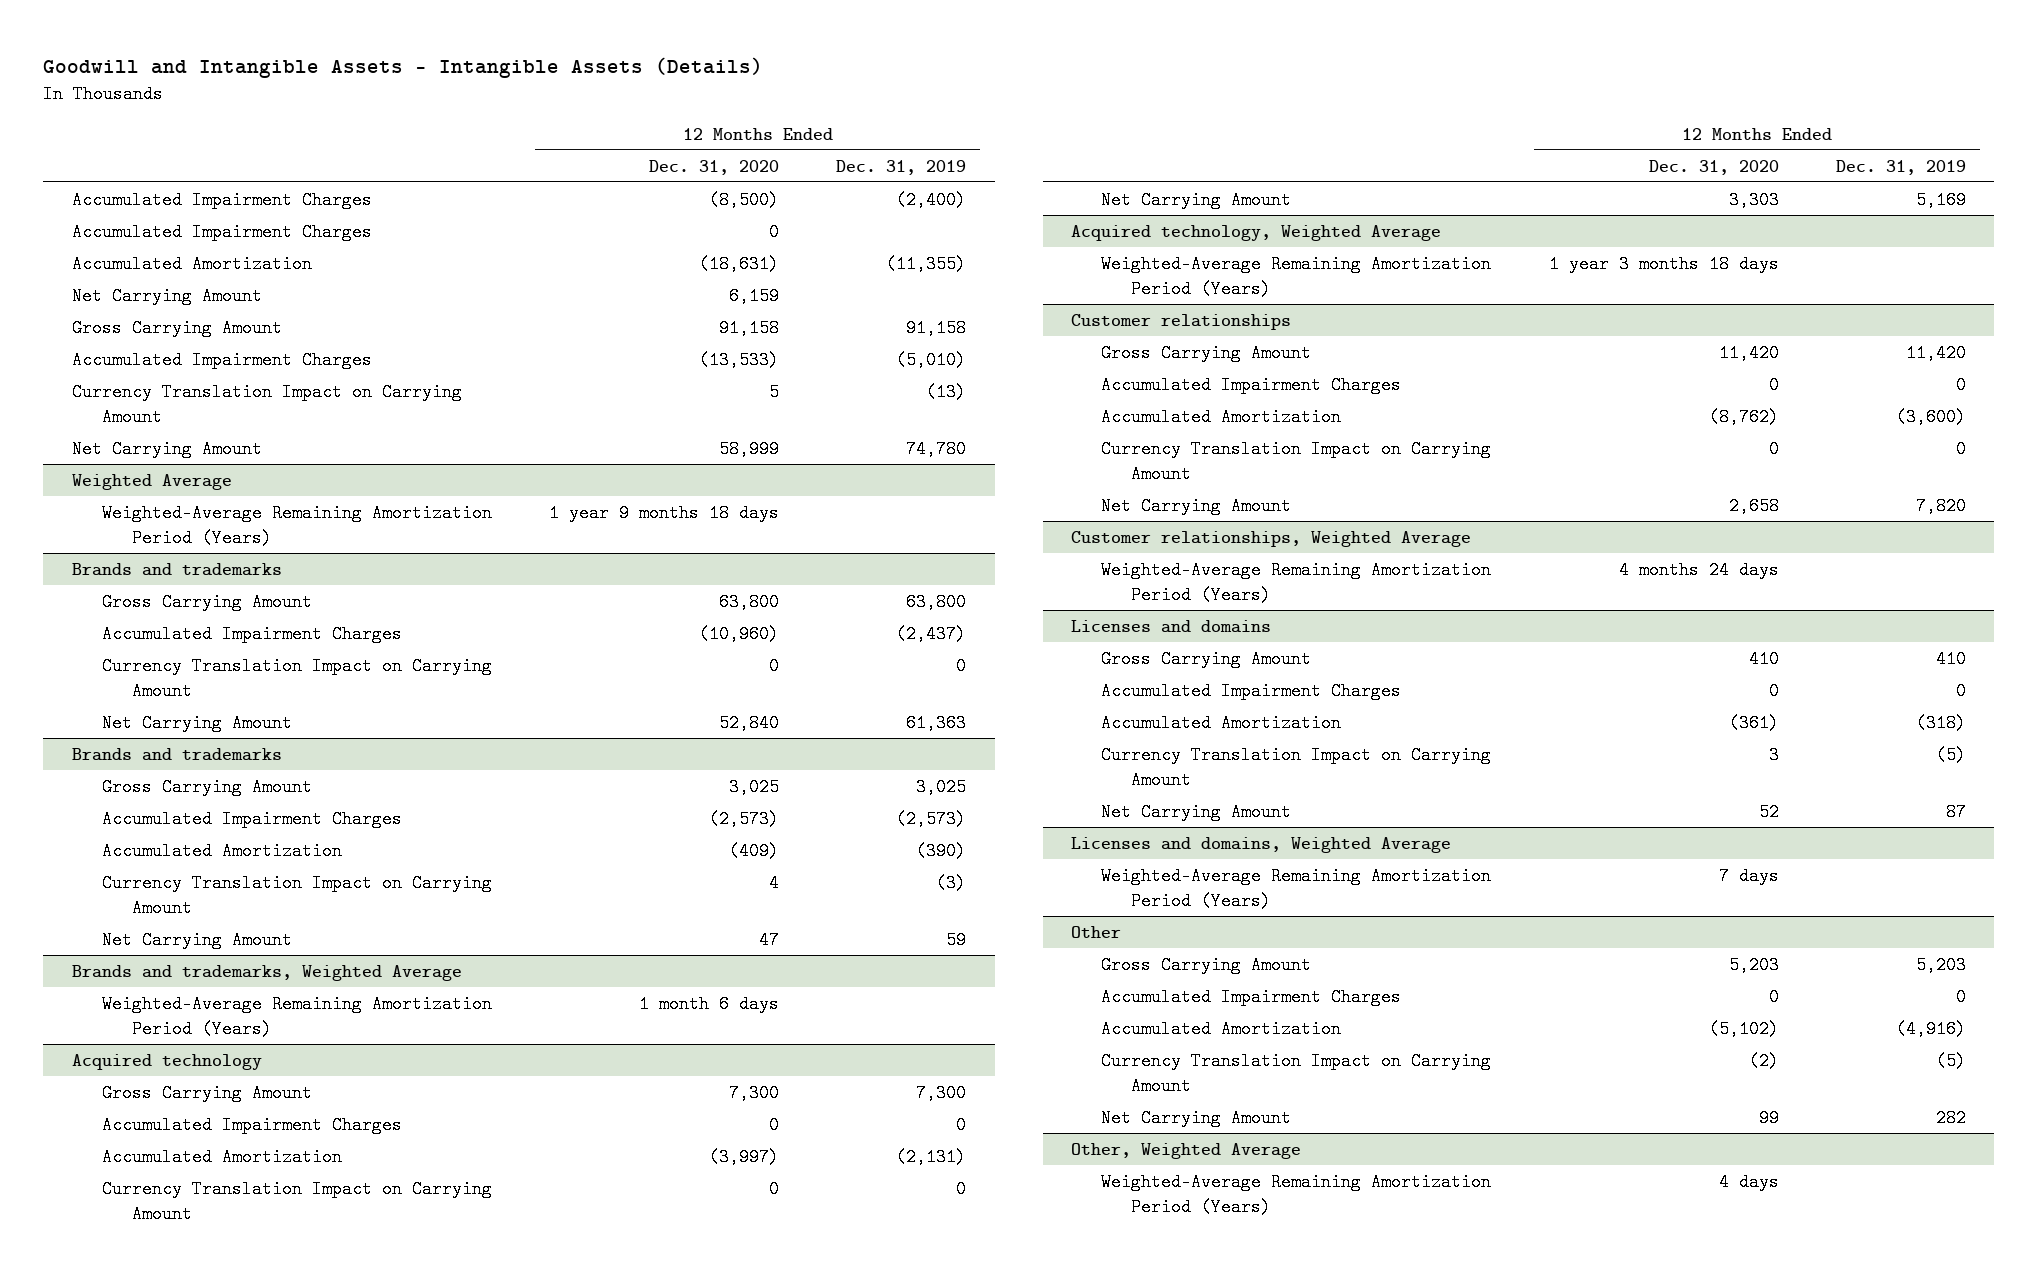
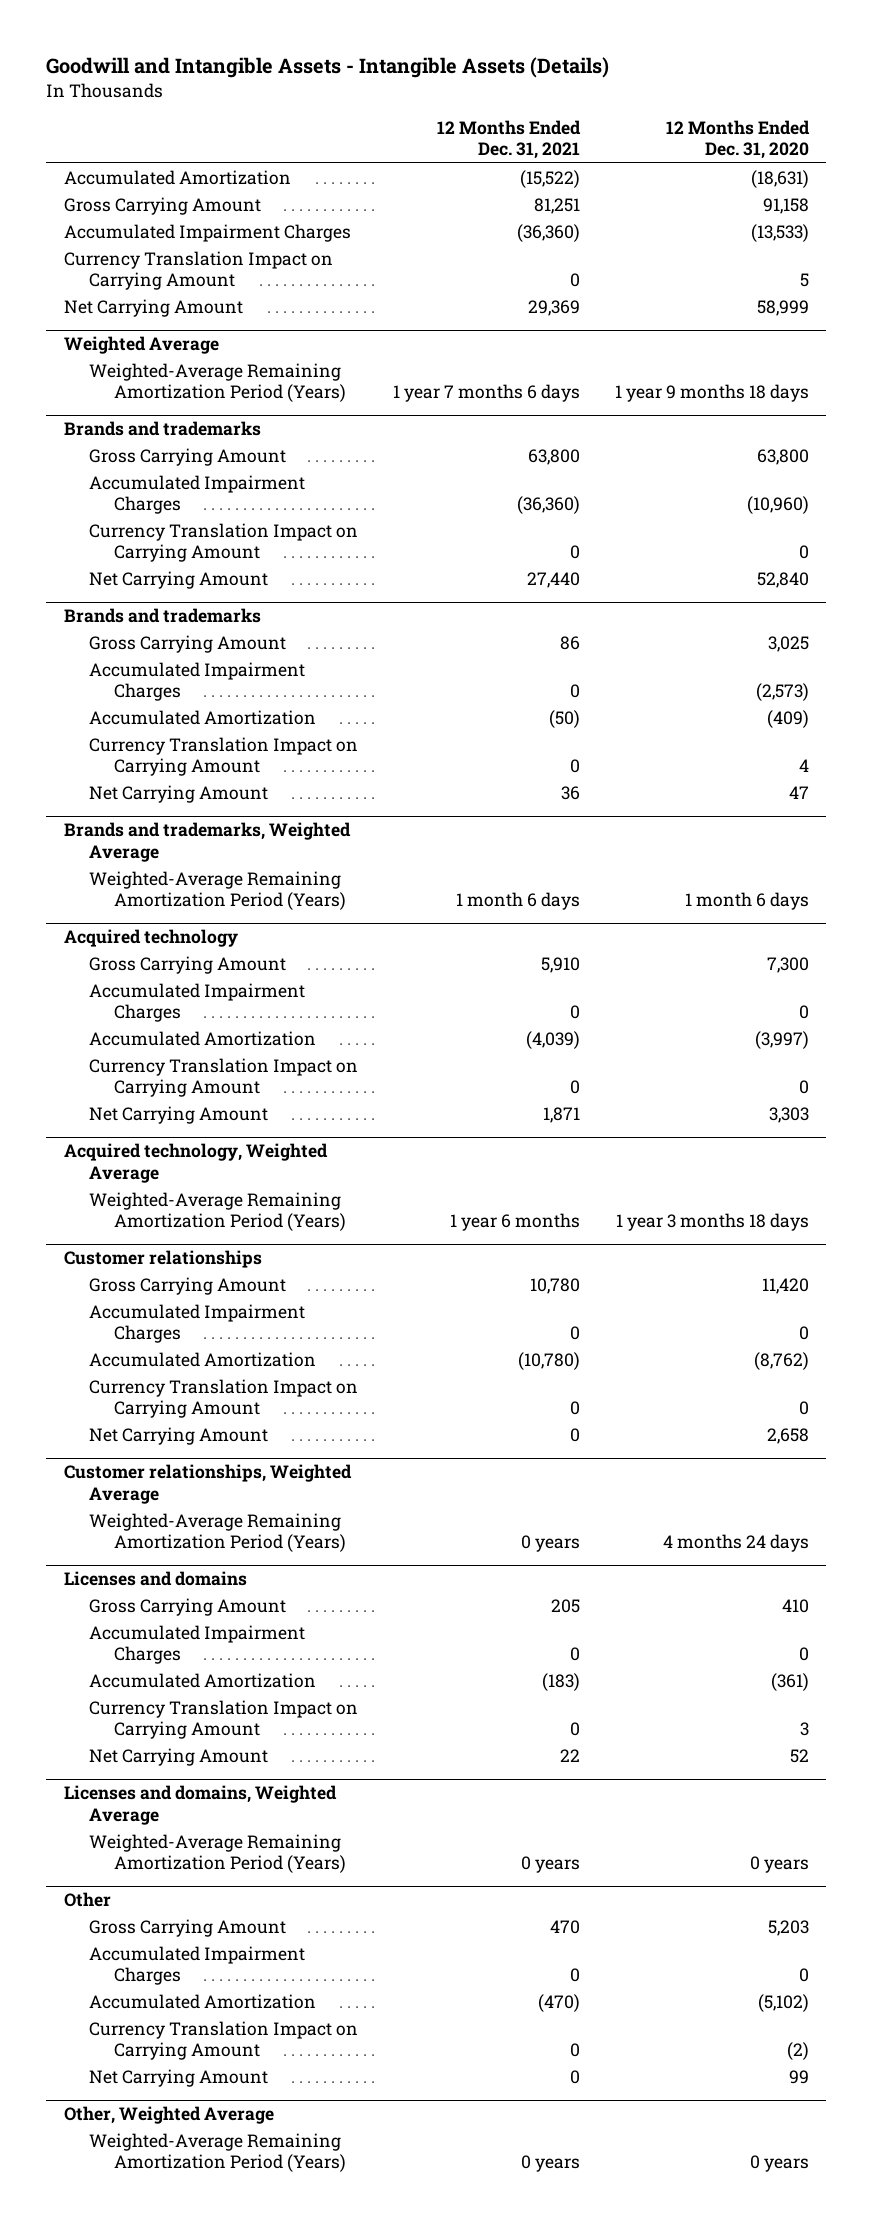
[836,159,967,175] Dec. 31, 2019 -> none
none -> [436,120,581,160] 12 Months Ended Dec. 31, 2021
[71,190,372,209] Accumulated Impairment Charges -> none
[71,222,372,241] Accumulated Impairment Charges -> none
[71,286,262,305] Net Carrying Amount -> none
[1718,866,1779,885] 7 days -> [749,1856,809,1874] 0 years
[1718,1172,1779,1191] 4 days -> [749,2155,809,2173] 0 years

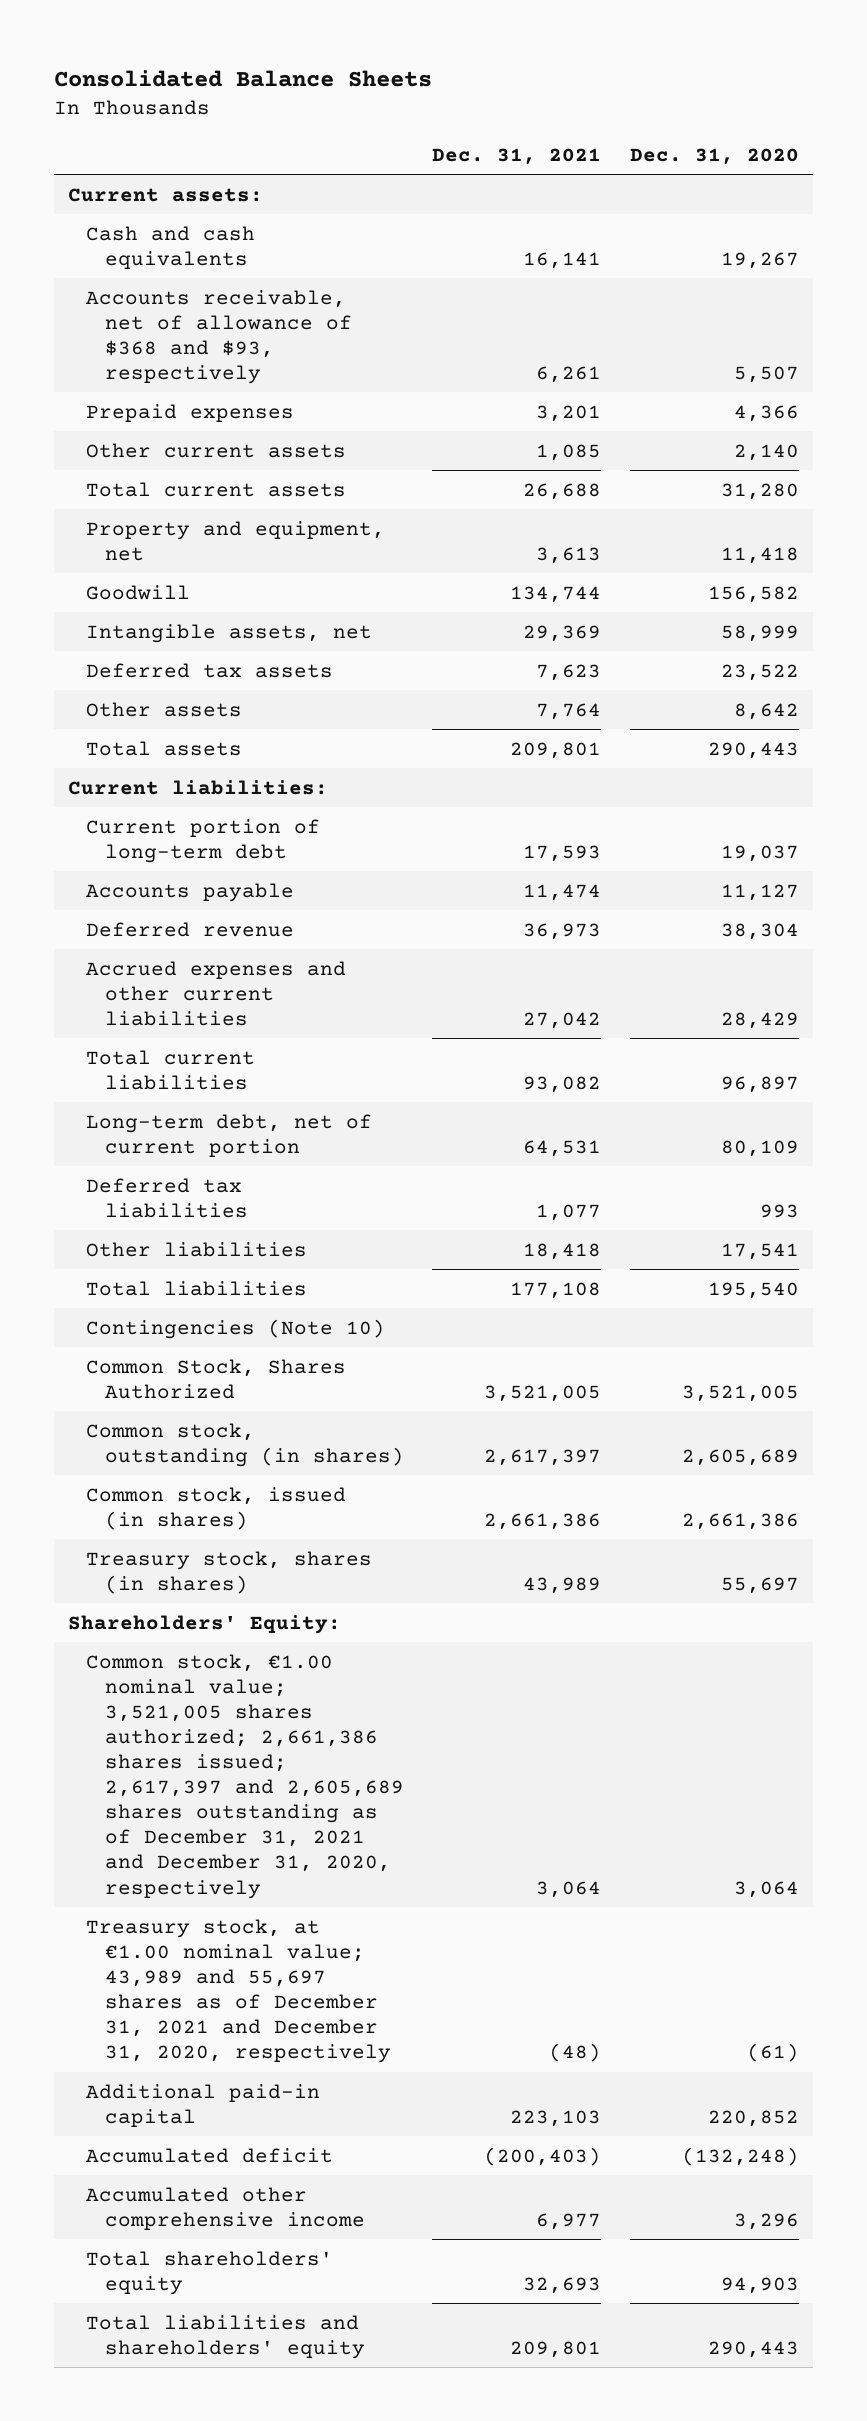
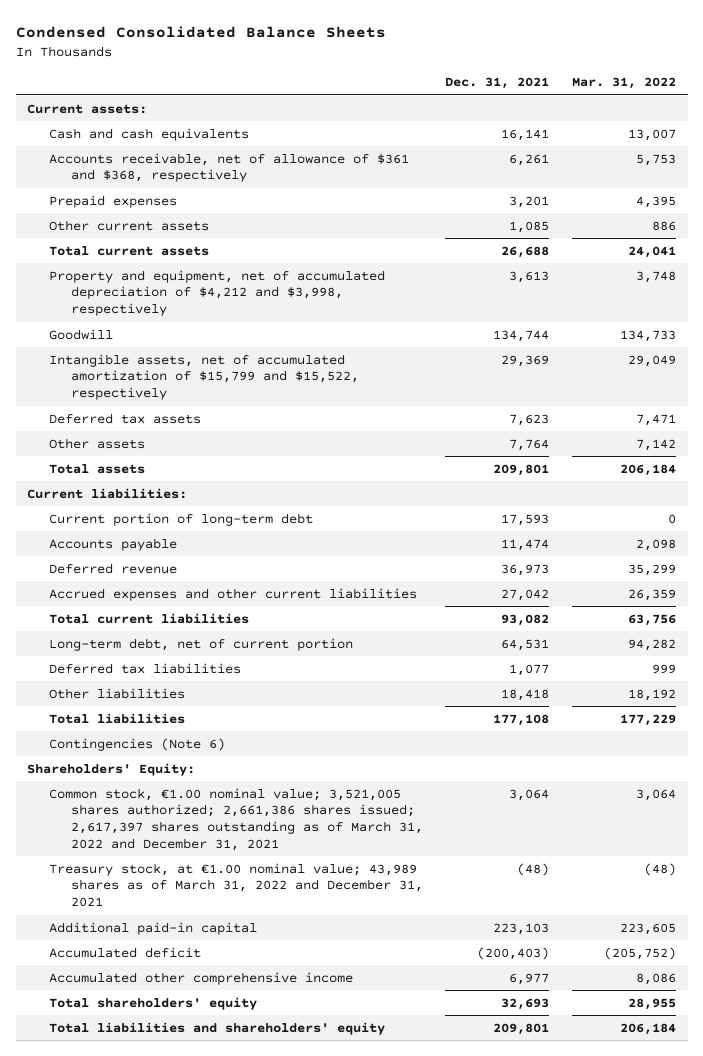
[53,70,432,88] Consolidated Balance Sheets -> [15,26,386,39] Condensed Consolidated Balance Sheets
[630,147,800,165] Dec. 31, 2020 -> none
none -> [572,77,677,90] Mar. 31, 2022
[86,289,352,384] Accounts receivable, net of allowance of $368 and $93, respectively -> [48,152,409,183] Accounts receivable, net of allowance of $361 and $368, respectively
[86,520,386,561] Property and equipment, net -> [48,269,385,317] Property and equipment, net of accumulated depreciation of $4,212 and $3,998, respectively
[86,623,373,643] Intangible assets, net -> [48,353,359,401] Intangible assets, net of accumulated amortization of $15,799 and $15,522, respectively
[86,1358,347,1399] Common Stock, Shares Authorized -> none
[86,1422,404,1467] Common stock, outstanding (in shares) -> none
[86,1486,347,1530] Common stock, issued (in shares) -> none
[86,1550,373,1594] Treasury stock, shares (in shares) -> none
[86,1318,386,1339] Contingencies (Note 10) -> [48,737,225,751] Contingencies (Note 6)
[86,1653,404,1899] Common stock, €1.00 nominal value; 3,521,005 shares authorized; 2,661,386 shares issued; 2,617,397 and 2,605,689 shares outstanding as of December 31, 2021 and December 31, 2020, respectively -> [48,787,423,851] Common stock, €1.00 nominal value; 3,521,005 shares authorized; 2,661,386 shares issued; 2,617,397 shares outstanding as of March 31, 2022 and December 31, 2021
[86,1918,391,2064] Treasury stock, at €1.00 nominal value; 43,989 and 55,697 shares as of December 31, 2021 and December 31, 2020, respectively -> [48,862,423,908] Treasury stock, at €1.00 nominal value; 43,989 shares as of March 31, 2022 and December 31, 2021

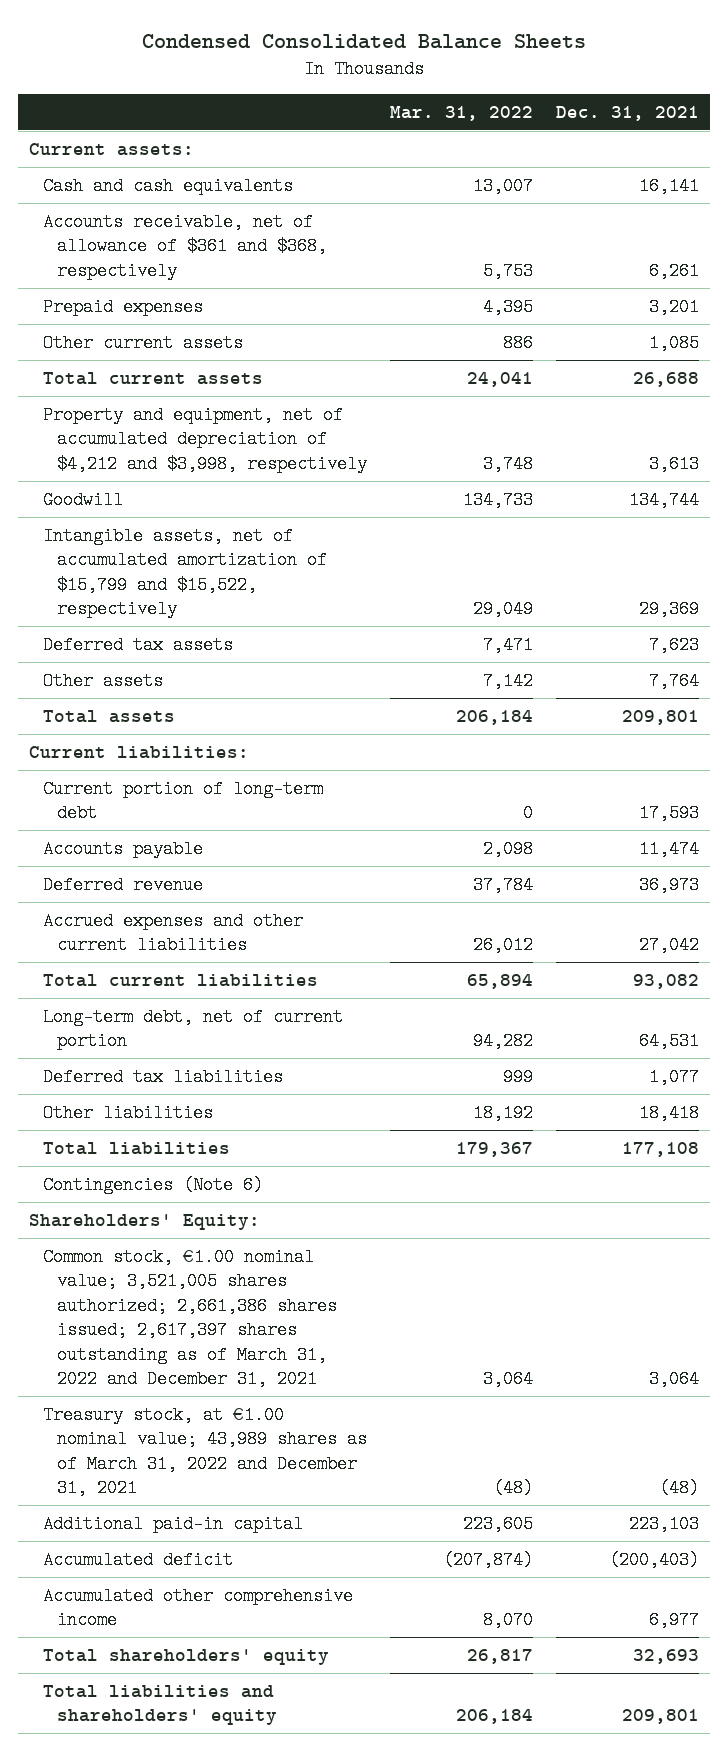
[628,563,677,576] 35,299 -> [473,875,534,894] 37,784
[628,588,677,601] 26,359 -> [473,936,534,955] 26,012
[628,613,677,626] 63,756 -> [467,973,534,989] 65,894
[620,713,677,726] 177,229 -> [456,1141,534,1157] 179,367
[604,946,677,960] (205,752) -> [443,1550,534,1569] (207,874)
[636,972,677,985] 8,086 -> [483,1611,534,1630] 8,070
[628,997,677,1010] 28,955 -> [467,1648,534,1664] 26,817

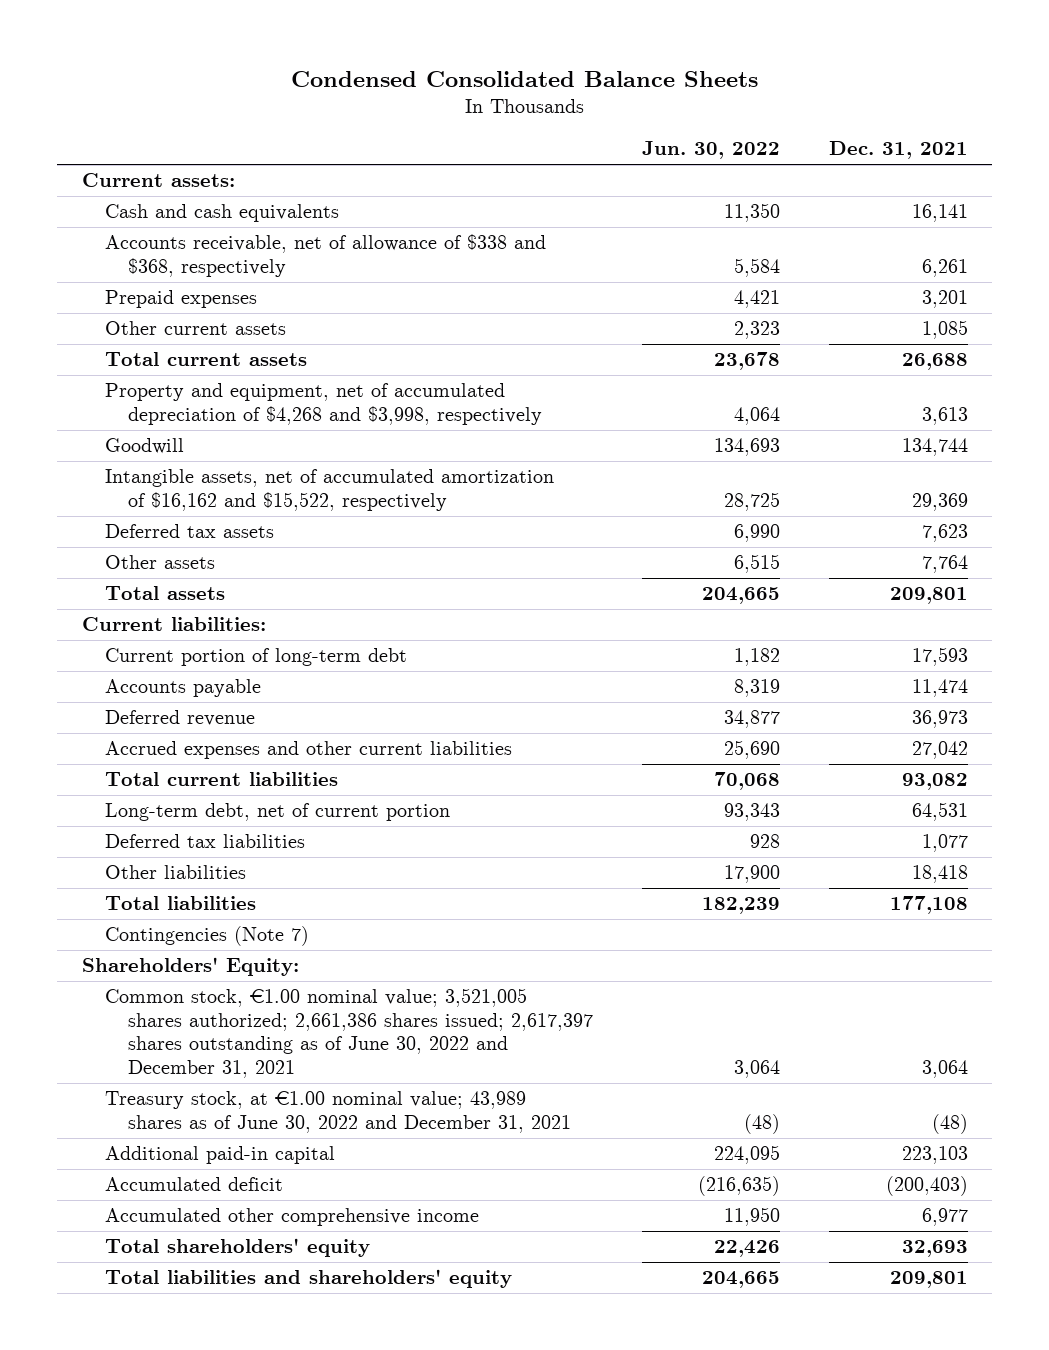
[390,105,534,121] Mar. 31, 2022 -> none
none -> [641,141,780,160] Jun. 30, 2022
[43,212,328,280] Accounts receivable, net of allowance of $361 and $368, respectively -> [104,234,546,277] Accounts receivable, net of allowance of $338 and $368, respectively
[43,405,368,473] Property and equipment, net of accumulated depreciation of $4,212 and $3,998, respectively -> [104,383,542,425] Property and equipment, net of accumulated depreciation of $4,268 and $3,998, respectively
[43,526,328,619] Intangible assets, net of accumulated amortization of $15,799 and $15,522, respectively -> [104,469,554,511] Intangible assets, net of accumulated amortization of $16,162 and $15,522, respectively
[43,1175,264,1194] Contingencies (Note 6) -> [104,926,309,947] Contingencies (Note 7)
[43,1247,338,1389] Common stock, €1.00 nominal value; 3,521,005 shares authorized; 2,661,386 shares issued; 2,617,397 shares outstanding as of March 31, 2022 and December 31, 2021 -> [104,988,593,1078] Common stock, €1.00 nominal value; 3,521,005 shares authorized; 2,661,386 shares issued; 2,617,397 shares outstanding as of June 30, 2022 and December 31, 2021
[43,1405,368,1498] Treasury stock, at €1.00 nominal value; 43,989 shares as of March 31, 2022 and December 31, 2021 -> [104,1091,571,1133] Treasury stock, at €1.00 nominal value; 43,989 shares as of June 30, 2022 and December 31, 2021

